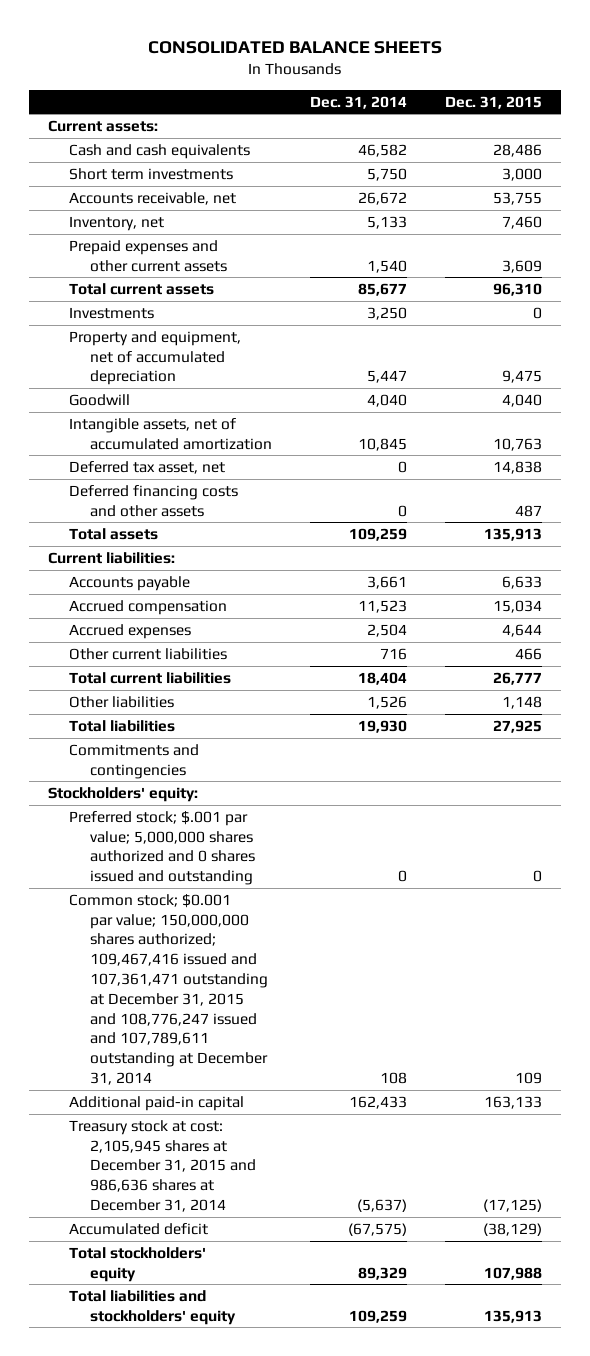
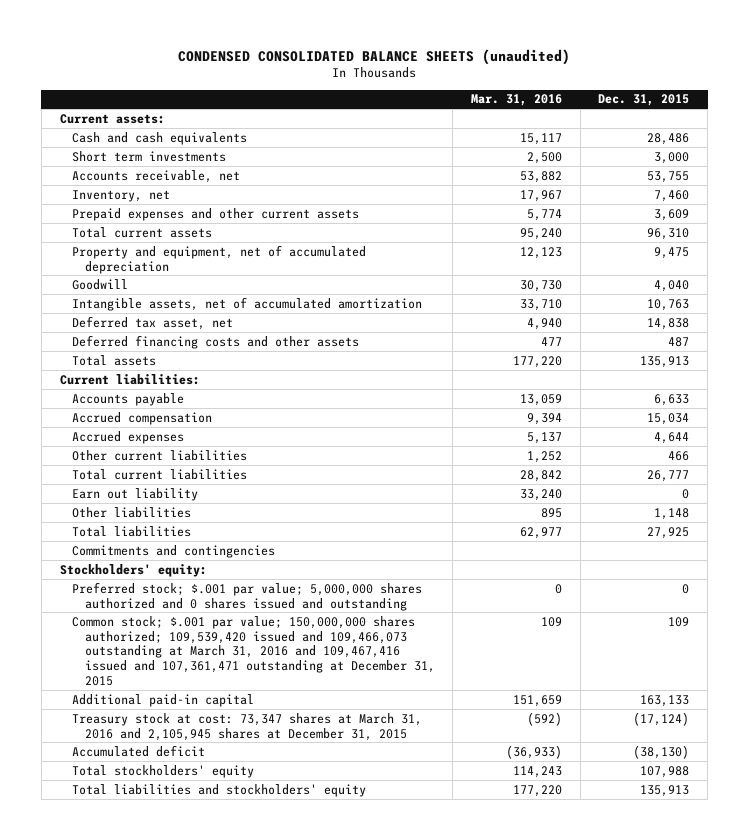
[147,41,442,55] CONSOLIDATED BALANCE SHEETS -> [178,48,571,65] CONDENSED CONSOLIDATED BALANCE SHEETS (unaudited)
[310,95,408,109] Dec. 31, 2014 -> none
none -> [471,94,563,107] Mar. 31, 2016
[69,306,155,319] Investments -> none
none -> [72,487,199,501] Earn out liability
[69,893,269,1085] Common stock; $0.001 par value; 150,000,000 shares authorized; 109,467,416 issued and 107,361,471 outstanding at December 31, 2015 and 108,776,247 issued and 107,789,611 outstanding at December 31, 2014 -> [72,615,435,687] Common stock; $.001 par value; 150,000,000 shares authorized; 109,539,420 issued and 109,466,073 outstanding at March 31, 2016 and 109,467,416 issued and 107,361,471 outstanding at December 31, 2015
[69,1119,257,1213] Treasury stock at cost: 2,105,945 shares at December 31, 2015 and 986,636 shares at December 31, 2014 -> [72,712,423,741] Treasury stock at cost: 73,347 shares at March 31, 2016 and 2,105,945 shares at December 31, 2015
[483,1199,543,1213] (17,125) -> [633,711,690,726] (17,124)
[483,1222,543,1236] (38,129) -> [633,744,690,759] (38,130)

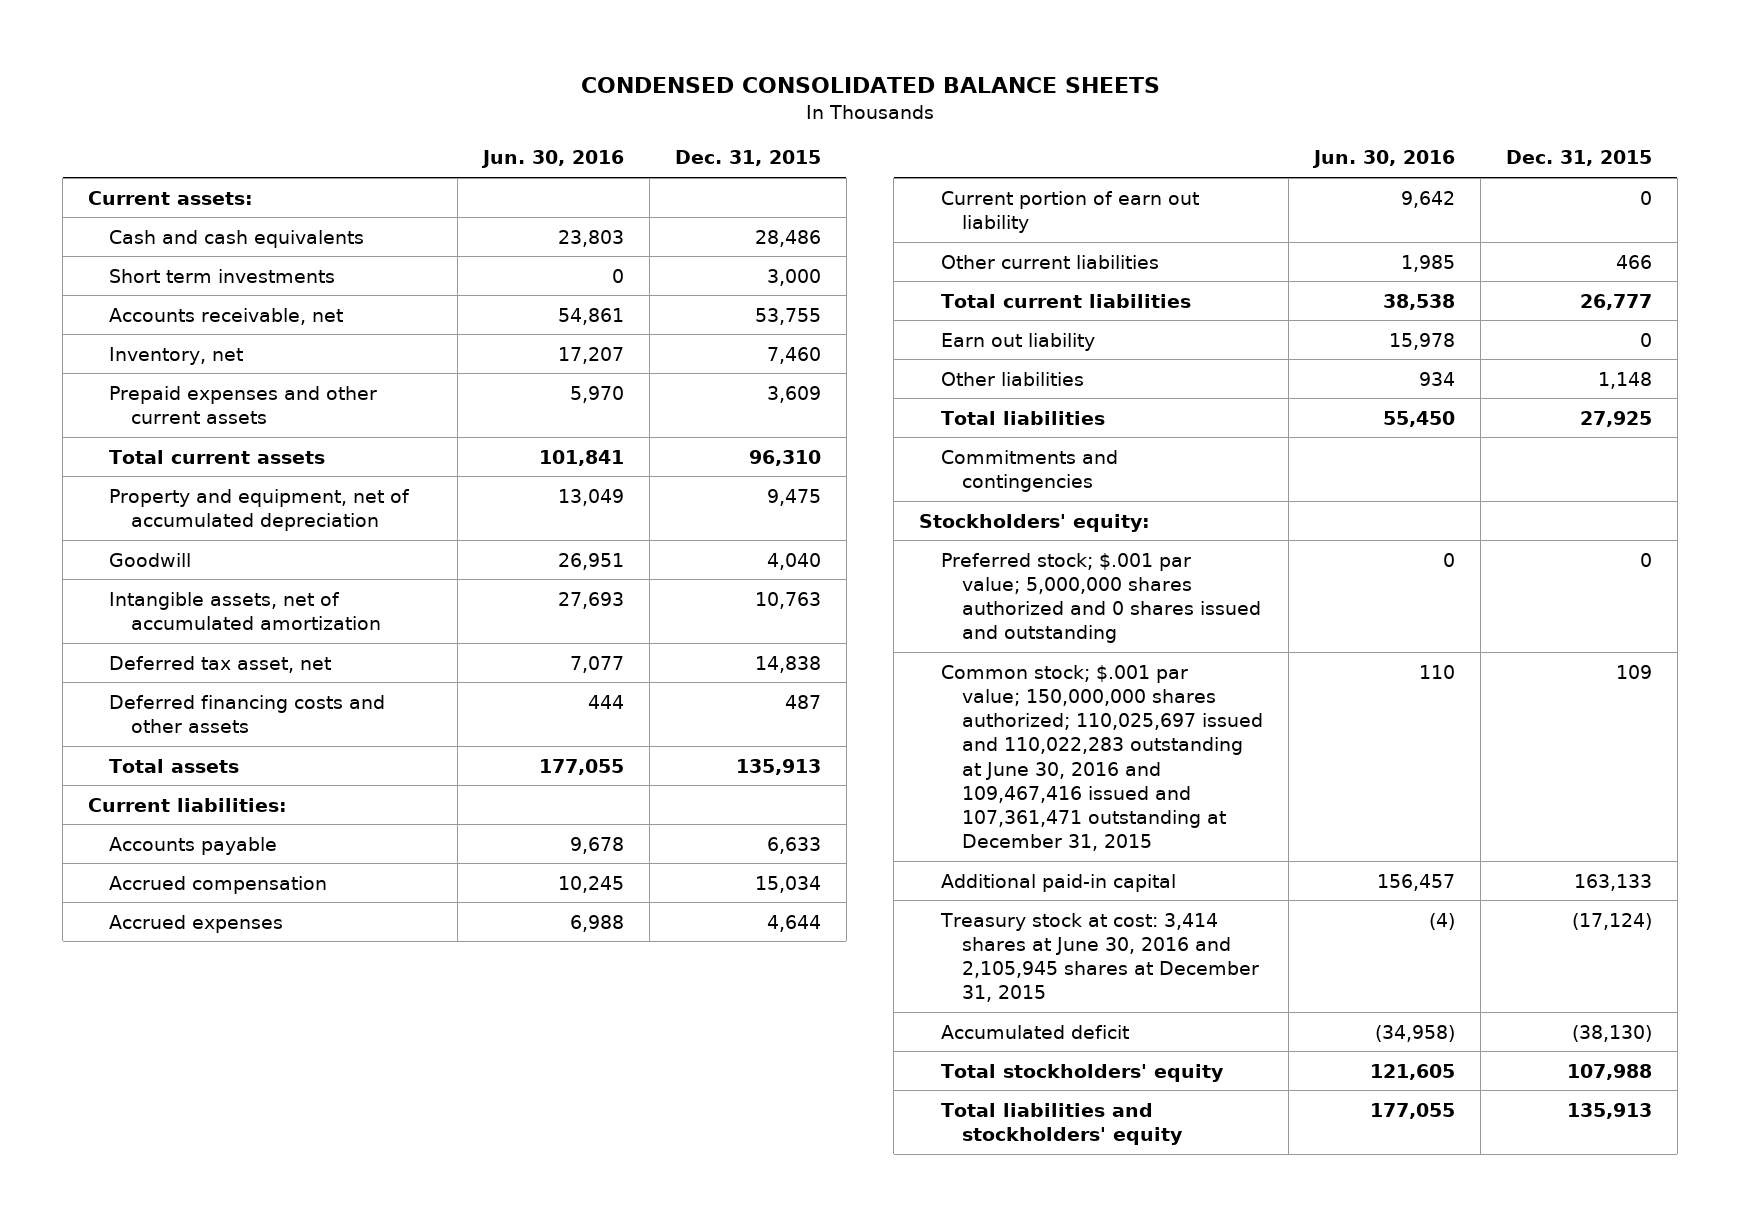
[178,48,571,65] CONDENSED CONSOLIDATED BALANCE SHEETS (unaudited) -> [581,76,1161,93] CONDENSED CONSOLIDATED BALANCE SHEETS
[471,94,563,107] Mar. 31, 2016 -> none
none -> [480,150,624,169] Jun. 30, 2016
none -> [940,190,1199,233] Current portion of earn out liability
[72,615,435,687] Common stock; $.001 par value; 150,000,000 shares authorized; 109,539,420 issued and 109,466,073 outstanding at March 31, 2016 and 109,467,416 issued and 107,361,471 outstanding at December 31, 2015 -> [940,664,1263,852] Common stock; $.001 par value; 150,000,000 shares authorized; 110,025,697 issued and 110,022,283 outstanding at June 30, 2016 and 109,467,416 issued and 107,361,471 outstanding at December 31, 2015
[72,712,423,741] Treasury stock at cost: 73,347 shares at March 31, 2016 and 2,105,945 shares at December 31, 2015 -> [939,912,1259,1003] Treasury stock at cost: 3,414 shares at June 30, 2016 and 2,105,945 shares at December 31, 2015

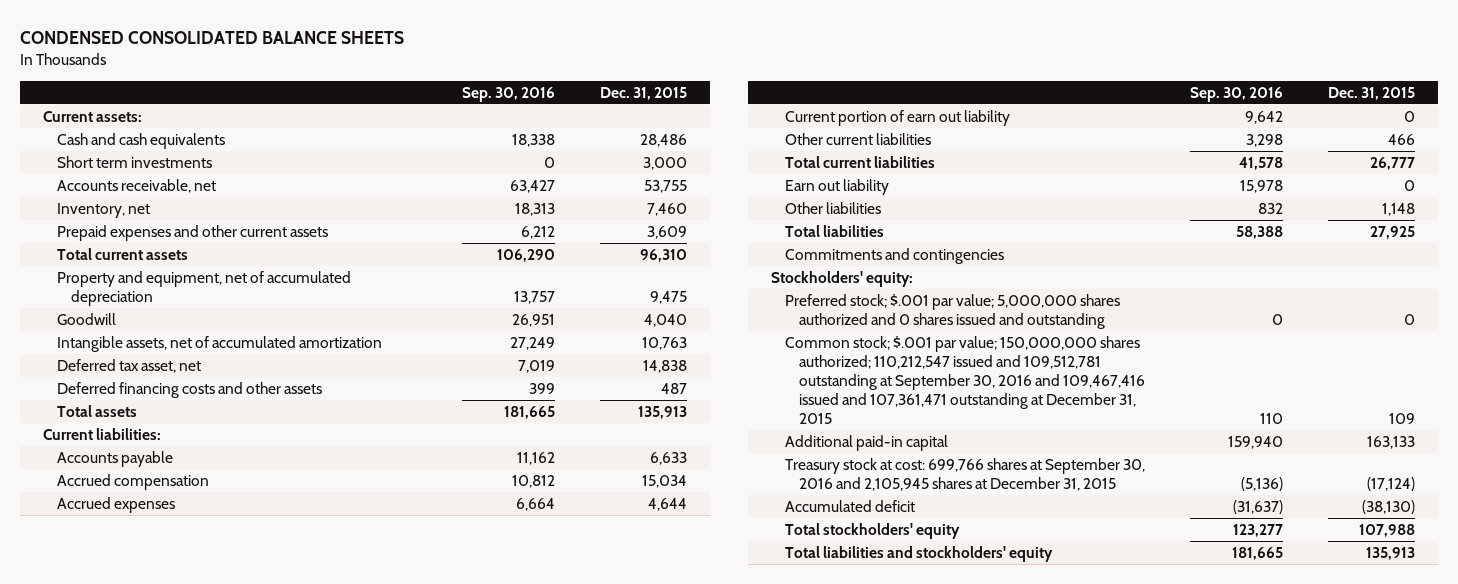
[480,150,624,169] Jun. 30, 2016 -> none
none -> [462,86,556,102] Sep. 30, 2016
[940,664,1263,852] Common stock; $.001 par value; 150,000,000 shares authorized; 110,025,697 issued and 110,022,283 outstanding at June 30, 2016 and 109,467,416 issued and 107,361,471 outstanding at December 31, 2015 -> [785,336,1146,424] Common stock; $.001 par value; 150,000,000 shares authorized; 110,212,547 issued and 109,512,781 outstanding at September 30, 2016 and 109,467,416 issued and 107,361,471 outstanding at December 31, 2015
[939,912,1259,1003] Treasury stock at cost: 3,414 shares at June 30, 2016 and 2,105,945 shares at December 31, 2015 -> [785,458,1146,491] Treasury stock at cost: 699,766 shares at September 30, 2016 and 2,105,945 shares at December 31, 2015

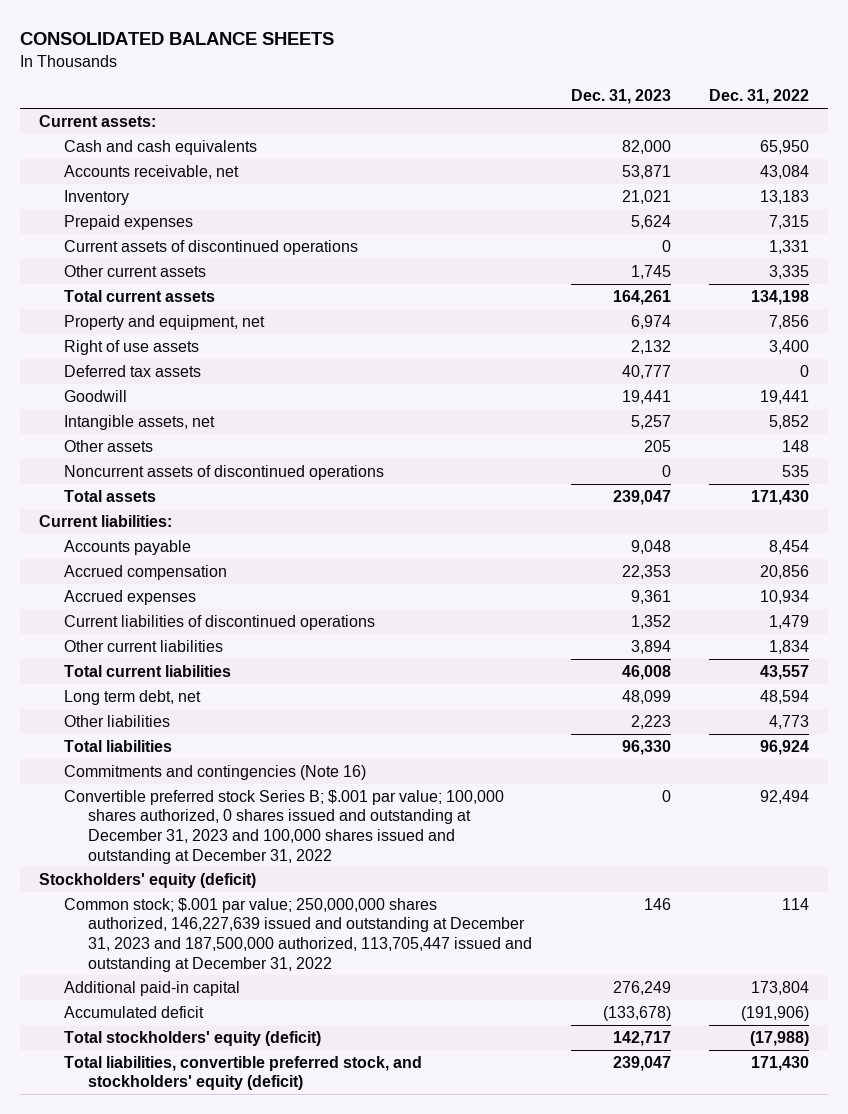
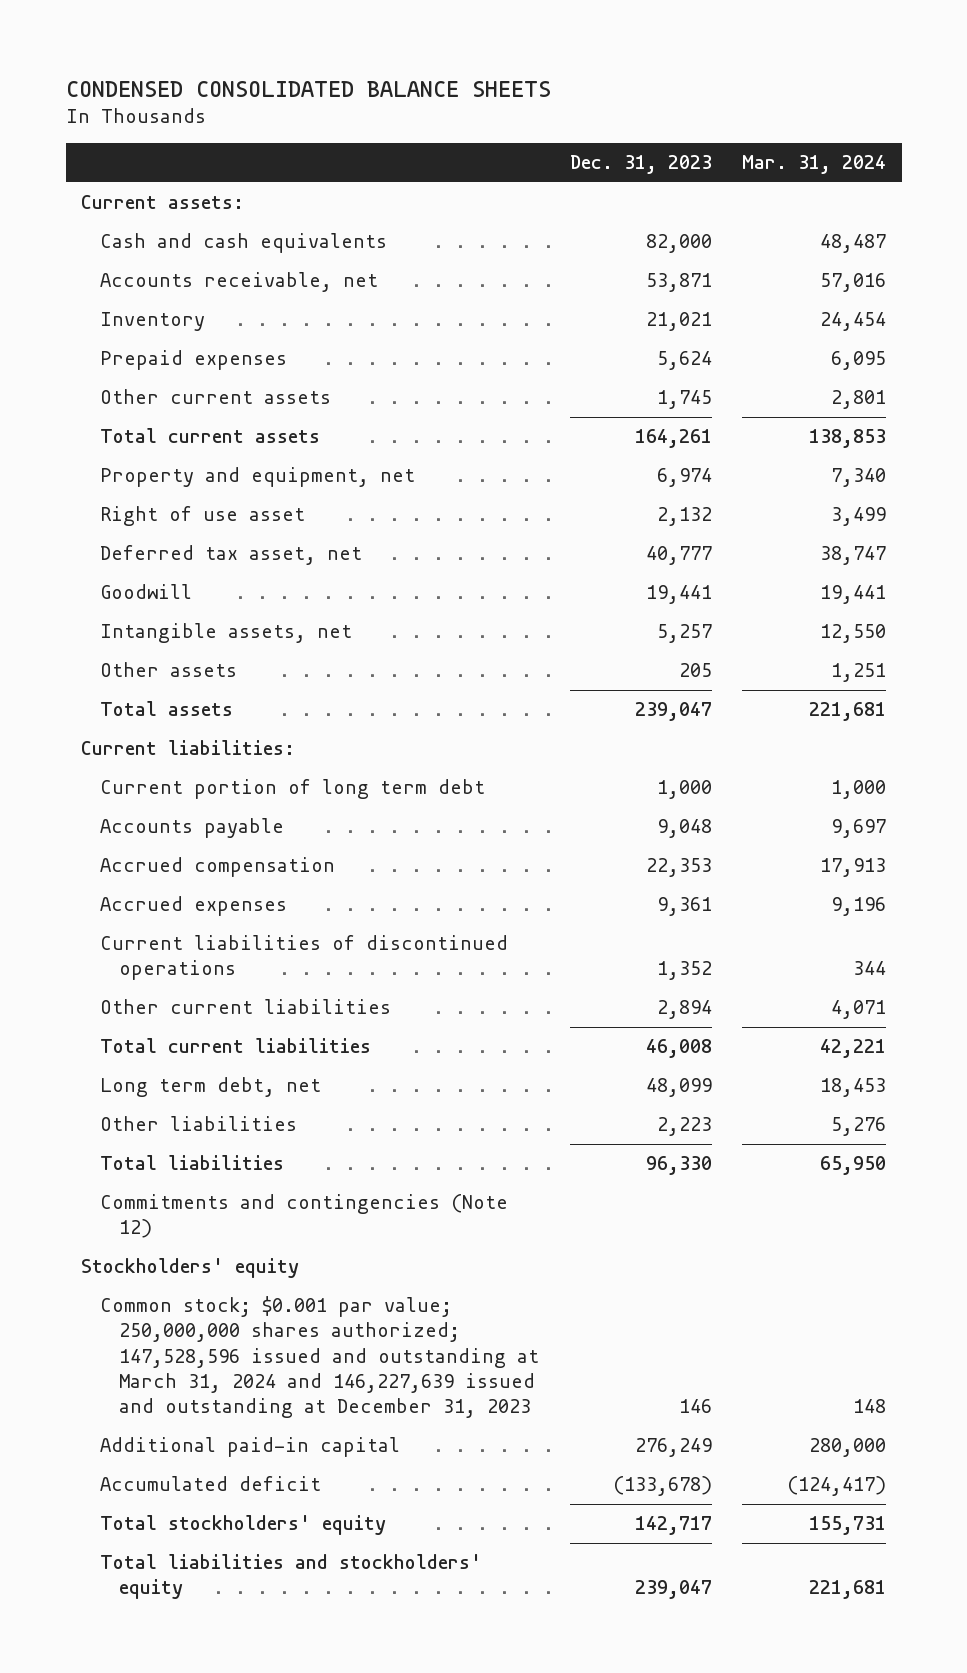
[20,32,335,46] CONSOLIDATED BALANCE SHEETS -> [65,80,551,97] CONDENSED CONSOLIDATED BALANCE SHEETS
[708,89,809,105] Dec. 31, 2022 -> none
none -> [742,155,887,175] Mar. 31, 2024
[63,239,358,255] Current assets of discontinued operations -> none
[63,339,199,355] Right of use assets -> [100,506,306,527] Right of use asset
[63,364,201,377] Deferred tax assets -> [100,545,363,566] Deferred tax asset, net
[63,464,384,480] Noncurrent assets of discontinued operations -> none
none -> [100,779,486,800] Current portion of long term debt
[630,639,671,654] 3,894 -> [656,1000,712,1020] 2,894
[63,789,504,864] Convertible preferred stock Series B; $.001 par value; 100,000 shares authorized, 0 shares issued and outstanding at December 31, 2023 and 100,000 shares issued and outstanding at December 31, 2022 -> none
[63,764,366,780] Commitments and contingencies (Note 16) -> [100,1194,509,1239] Commitments and contingencies (Note 12)
[39,872,257,888] Stockholders' equity (deficit) -> [81,1258,300,1279] Stockholders' equity
[63,897,533,972] Common stock; $.001 par value; 250,000,000 shares authorized, 146,227,639 issued and outstanding at December 31, 2023 and 187,500,000 authorized, 113,705,447 issued and outstanding at December 31, 2022 -> [100,1296,539,1419] Common stock; $0.001 par value; 250,000,000 shares authorized; 147,528,596 issued and outstanding at March 31, 2024 and 146,227,639 issued and outstanding at December 31, 2023
[63,1030,321,1046] Total stockholders' equity (deficit) -> [100,1515,387,1536] Total stockholders' equity
[63,1055,422,1091] Total liabilities, convertible preferred stock, and stockholders' equity (deficit) -> [100,1554,483,1600] Total liabilities and stockholders' equity

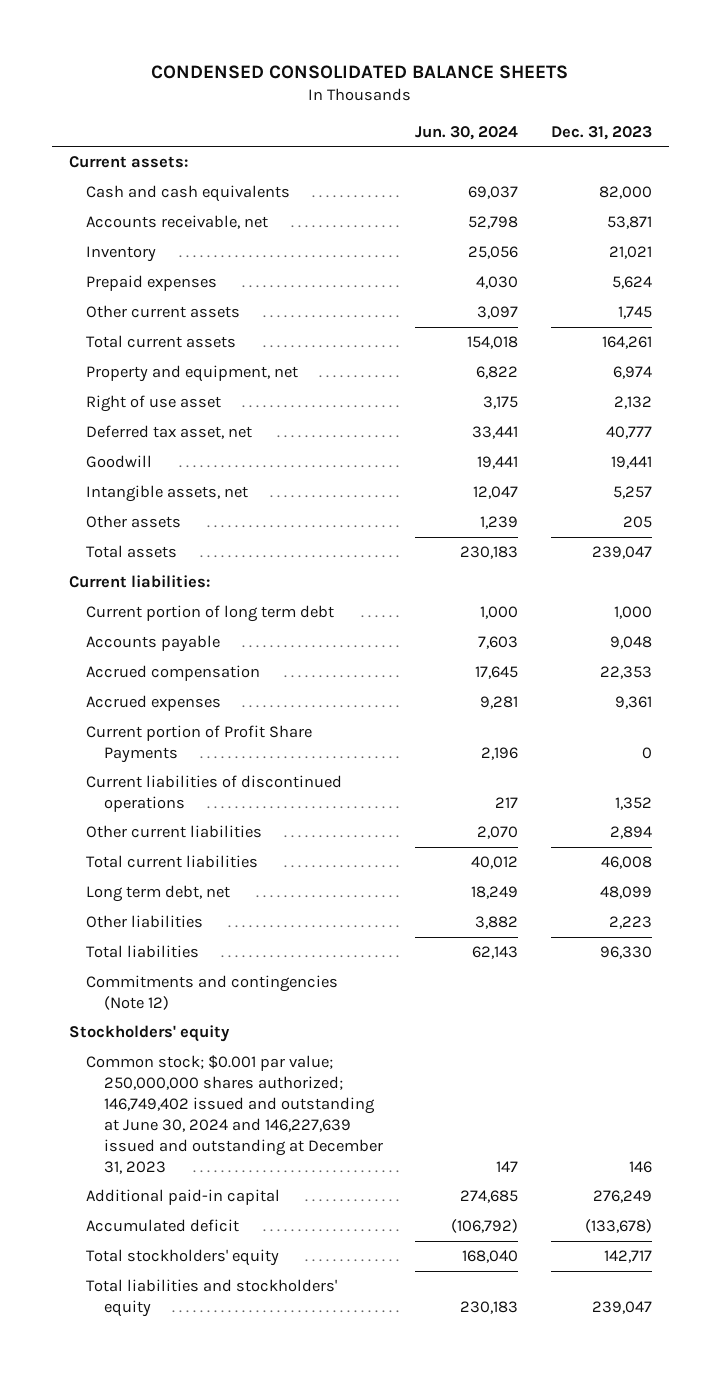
[742,155,887,175] Mar. 31, 2024 -> none
none -> [415,125,519,140] Jun. 30, 2024
none -> [86,724,313,763] Current portion of Profit Share Payments
[100,1296,539,1419] Common stock; $0.001 par value; 250,000,000 shares authorized; 147,528,596 issued and outstanding at March 31, 2024 and 146,227,639 issued and outstanding at December 31, 2023 -> [86,1054,383,1174] Common stock; $0.001 par value; 250,000,000 shares authorized; 146,749,402 issued and outstanding at June 30, 2024 and 146,227,639 issued and outstanding at December 31, 2023

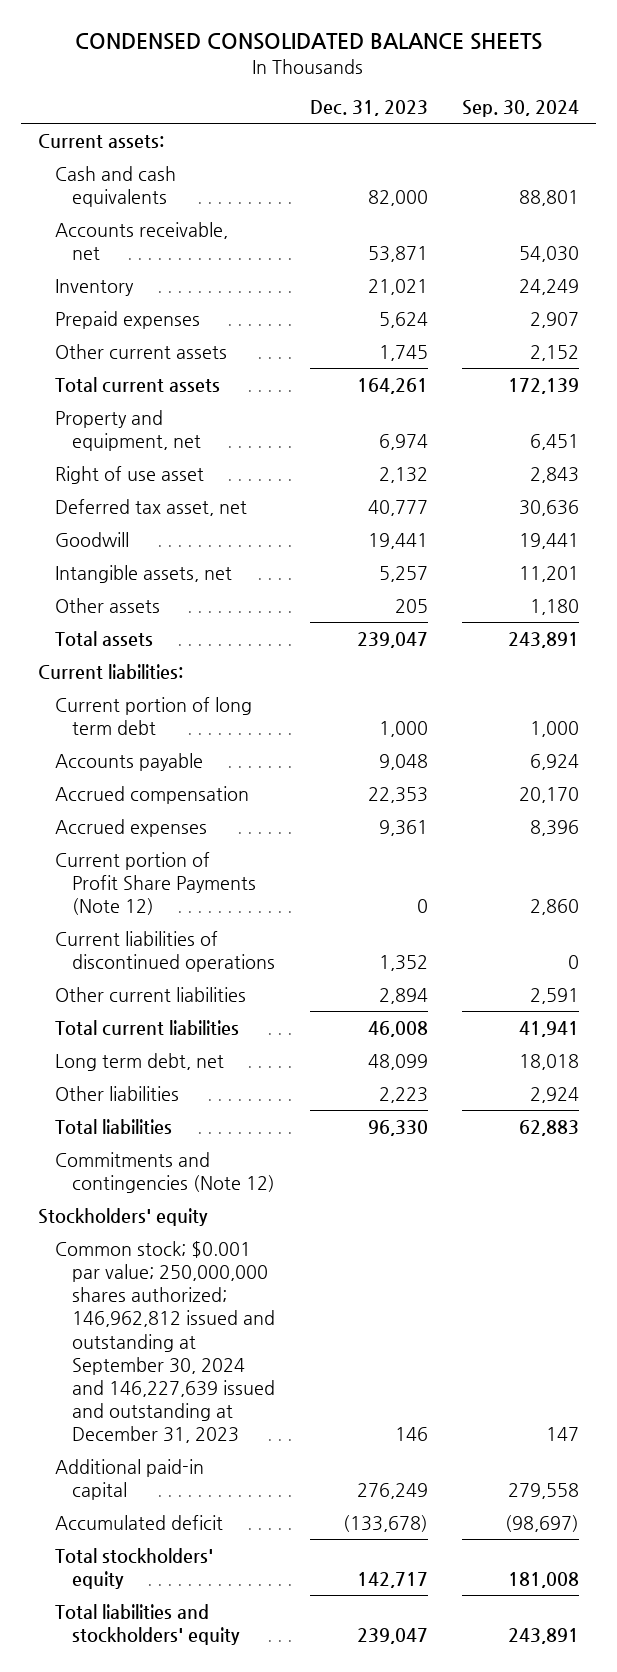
[415,125,519,140] Jun. 30, 2024 -> none
none -> [462,100,580,118] Sep. 30, 2024
[86,724,313,763] Current portion of Profit Share Payments -> [54,851,257,916] Current portion of Profit Share Payments (Note 12)
[86,1054,383,1174] Common stock; $0.001 par value; 250,000,000 shares authorized; 146,749,402 issued and outstanding at June 30, 2024 and 146,227,639 issued and outstanding at December 31, 2023 -> [54,1240,276,1444] Common stock; $0.001 par value; 250,000,000 shares authorized; 146,962,812 issued and outstanding at September 30, 2024 and 146,227,639 issued and outstanding at December 31, 2023

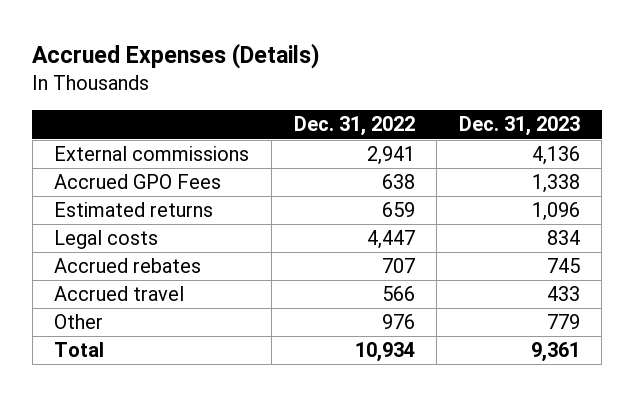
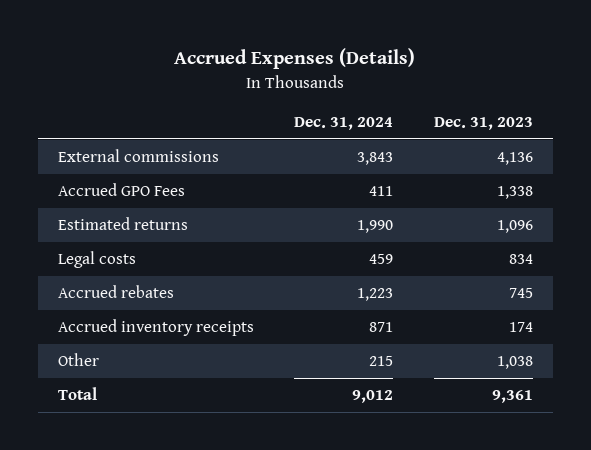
[293,116,415,137] Dec. 31, 2022 -> none
none -> [294,117,394,131] Dec. 31, 2024
[54,286,185,302] Accrued travel -> none
none -> [57,319,254,337] Accrued inventory receipts
[546,314,580,330] 779 -> [496,356,533,370] 1,038

